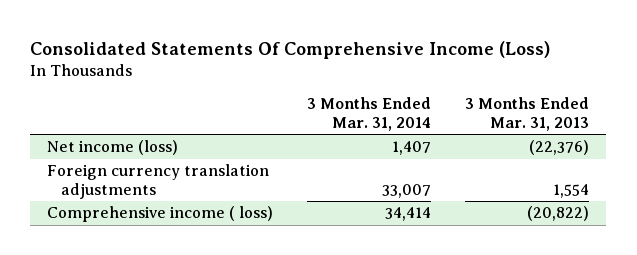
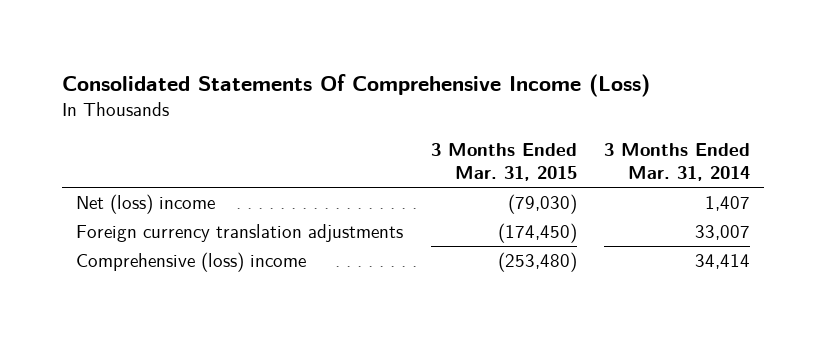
[465,97,590,131] 3 Months Ended Mar. 31, 2013 -> none
none -> [430,142,577,181] 3 Months Ended Mar. 31, 2015
[47,140,179,156] Net income (loss) -> [76,194,216,215] Net (loss) income
[47,206,274,223] Comprehensive income ( loss) -> [76,252,307,273] Comprehensive (loss) income

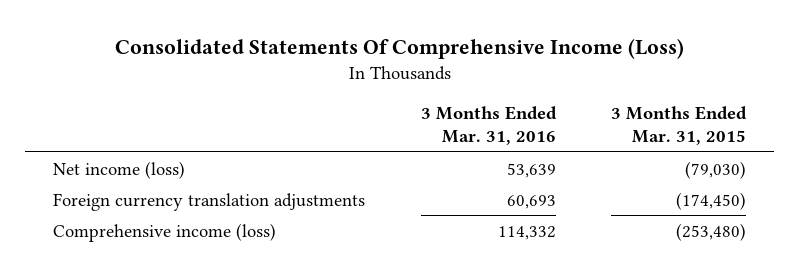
[604,142,751,181] 3 Months Ended Mar. 31, 2014 -> none
none -> [420,106,557,146] 3 Months Ended Mar. 31, 2016
[76,194,216,215] Net (loss) income -> [53,160,186,179] Net income (loss)
[76,252,307,273] Comprehensive (loss) income -> [53,222,277,242] Comprehensive income (loss)

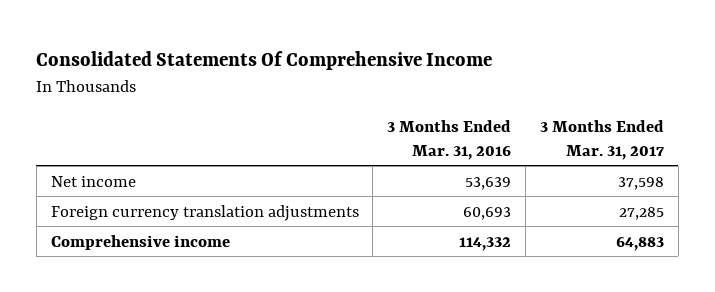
[114,38,684,60] Consolidated Statements Of Comprehensive Income (Loss) -> [36,51,493,71] Consolidated Statements Of Comprehensive Income
[611,106,748,146] 3 Months Ended Mar. 31, 2015 -> none
none -> [540,119,665,160] 3 Months Ended Mar. 31, 2017
[53,160,186,179] Net income (loss) -> [50,175,136,187] Net income
[53,222,277,242] Comprehensive income (loss) -> [50,234,230,250] Comprehensive income

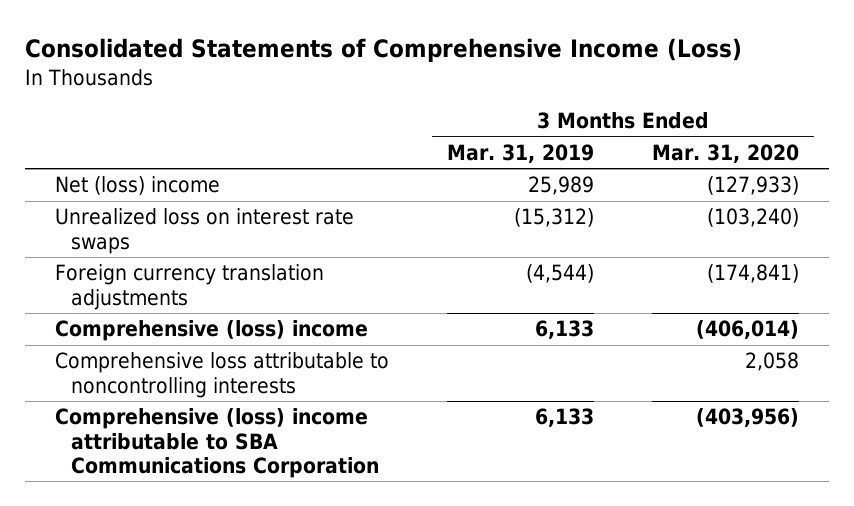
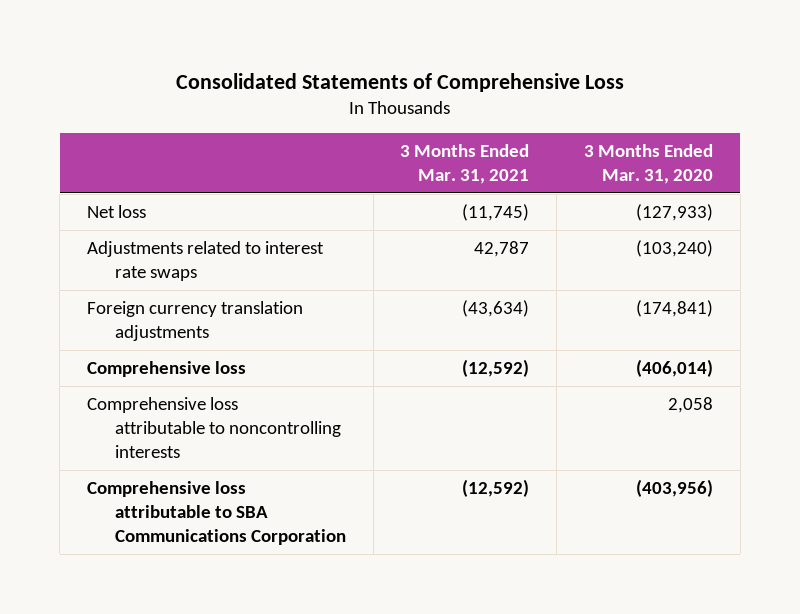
[25,37,743,62] Consolidated Statements of Comprehensive Income (Loss) -> [176,72,625,92] Consolidated Statements of Comprehensive Loss
[446,143,594,163] Mar. 31, 2019 -> none
none -> [400,143,530,184] 3 Months Ended Mar. 31, 2021
[54,176,220,196] Net (loss) income -> [87,204,147,218] Net loss
[54,208,354,254] Unrealized loss on interest rate swaps -> [87,240,325,282] Adjustments related to interest rate swaps
[54,320,368,342] Comprehensive (loss) income -> [87,360,247,377] Comprehensive loss
[54,408,379,479] Comprehensive (loss) income attributable to SBA Communications Corporation -> [87,480,346,546] Comprehensive loss attributable to SBA Communications Corporation

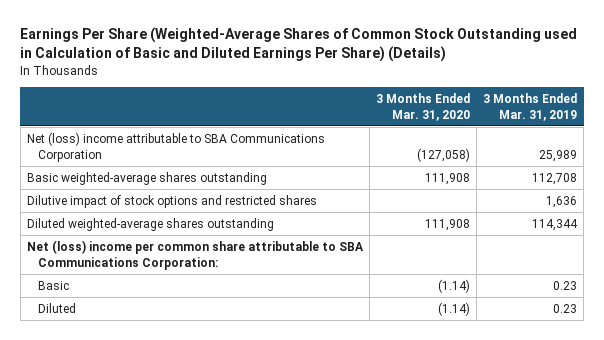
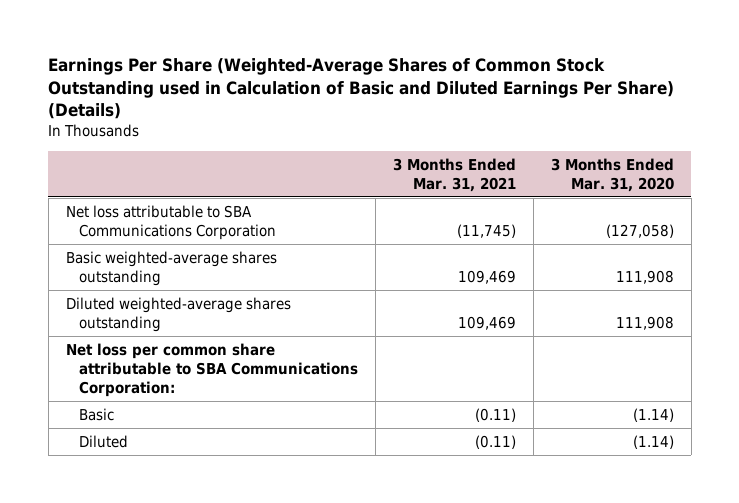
[483,92,578,121] 3 Months Ended Mar. 31, 2019 -> none
none -> [392,157,516,192] 3 Months Ended Mar. 31, 2021
[26,131,325,162] Net (loss) income attributable to SBA Communications Corporation -> [65,204,277,240] Net loss attributable to SBA Communications Corporation
[26,194,317,208] Dilutive impact of stock options and restricted shares -> none
[26,239,364,270] Net (loss) income per common share attributable to SBA Communications Corporation: -> [65,342,359,397] Net loss per common share attributable to SBA Communications Corporation:

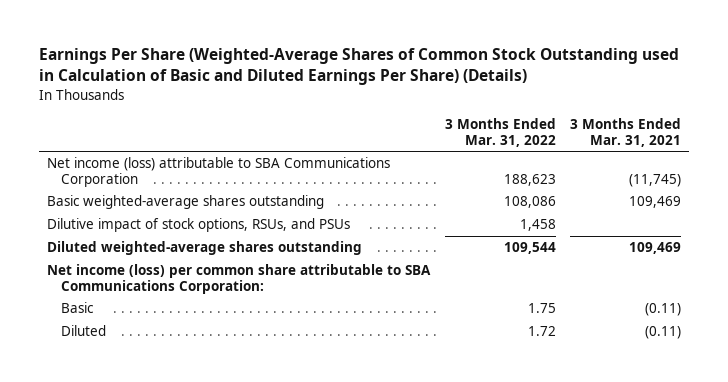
[550,157,674,192] 3 Months Ended Mar. 31, 2020 -> none
none -> [444,118,556,148] 3 Months Ended Mar. 31, 2022
[65,204,277,240] Net loss attributable to SBA Communications Corporation -> [46,157,390,187] Net income (loss) attributable to SBA Communications Corporation
none -> [46,218,350,233] Dilutive impact of stock options, RSUs, and PSUs
[65,342,359,397] Net loss per common share attributable to SBA Communications Corporation: -> [46,264,431,294] Net income (loss) per common share attributable to SBA Communications Corporation:

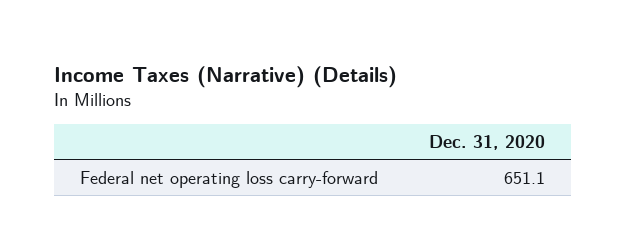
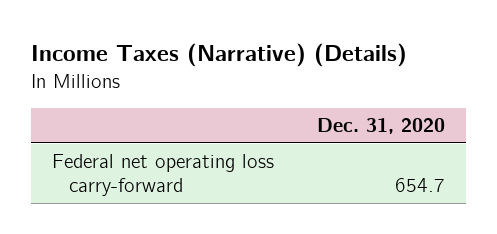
[504,171,546,184] 651.1 -> [394,177,445,192] 654.7

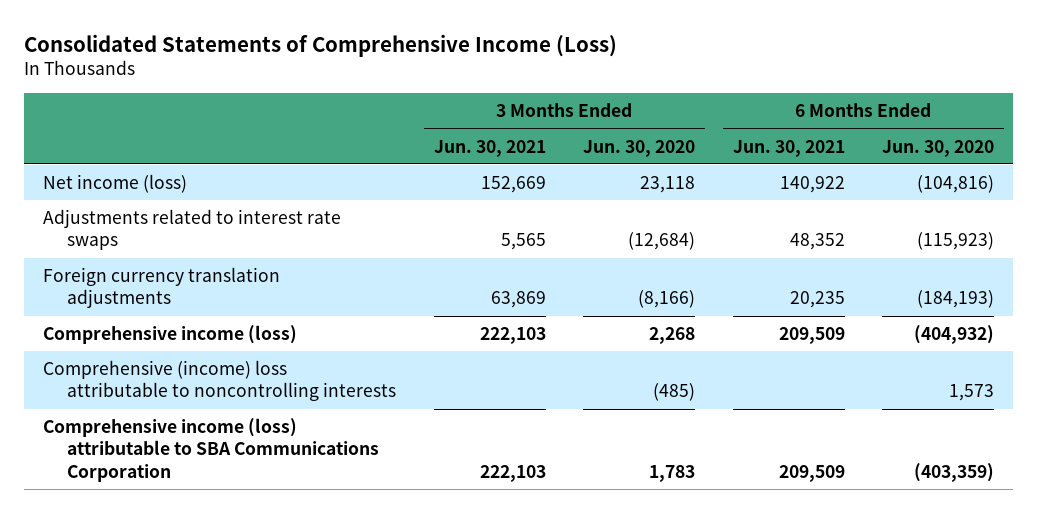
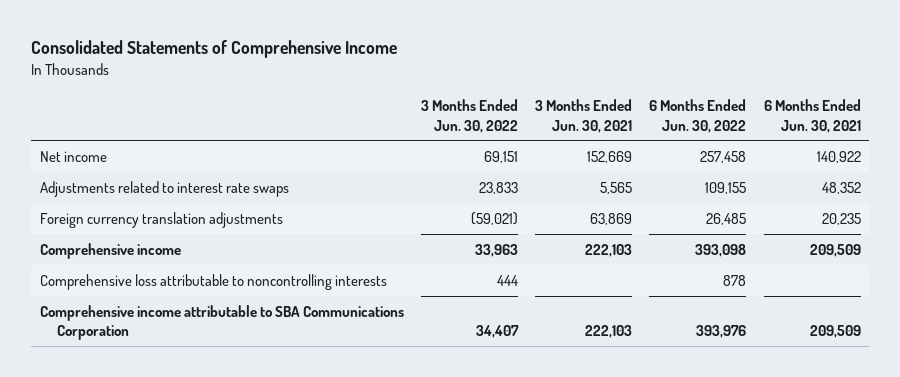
[24,33,618,57] Consolidated Statements of Comprehensive Income (Loss) -> [30,40,397,59] Consolidated Statements of Comprehensive Income
[583,139,696,157] Jun. 30, 2020 -> none
[882,139,995,157] Jun. 30, 2020 -> none
none -> [420,99,518,133] 3 Months Ended Jun. 30, 2022
none -> [649,99,747,133] 6 Months Ended Jun. 30, 2022
[42,174,187,194] Net income (loss) -> [39,150,107,162] Net income
[42,325,297,345] Comprehensive income (loss) -> [39,242,181,259] Comprehensive income
[42,360,397,402] Comprehensive (income) loss attributable to noncontrolling interests -> [39,273,387,290] Comprehensive loss attributable to noncontrolling interests
[42,418,380,482] Comprehensive income (loss) attributable to SBA Communications Corporation -> [39,304,404,341] Comprehensive income attributable to SBA Communications Corporation

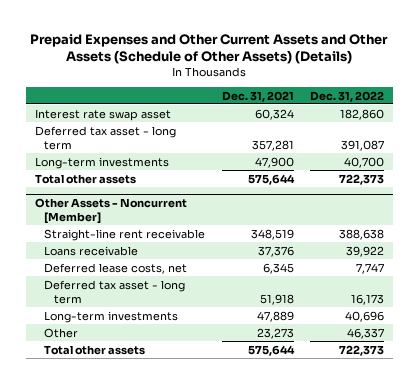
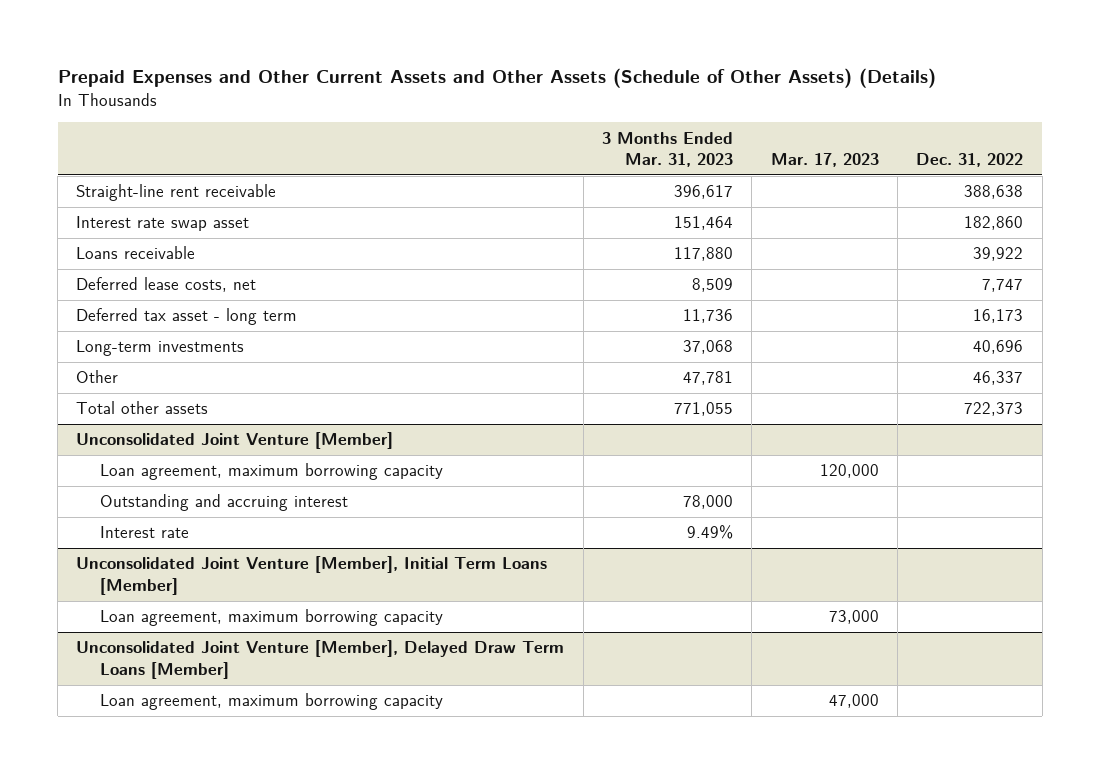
[221,90,294,102] Dec. 31, 2021 -> none
none -> [602,131,734,168] 3 Months Ended Mar. 31, 2023
none -> [770,153,879,168] Mar. 17, 2023
[34,125,176,150] Deferred tax asset - long term -> none
[34,156,169,169] Long-term investments -> none
[34,173,136,184] Total other assets -> none
[34,197,187,224] Other Assets - Noncurrent [Member] -> none
[34,108,171,121] Interest rate swap asset -> [76,216,250,232] Interest rate swap asset
none -> [76,432,394,450] Unconsolidated Joint Venture [Member]
none -> [99,463,443,481] Loan agreement, maximum borrowing capacity
none -> [99,494,348,512] Outstanding and accruing interest
none -> [99,526,189,539] Interest rate
none -> [76,556,548,595] Unconsolidated Joint Venture [Member], Initial Term Loans [Member]
none -> [99,609,443,627] Loan agreement, maximum borrowing capacity
none -> [76,640,565,679] Unconsolidated Joint Venture [Member], Delayed Draw Term Loans [Member]
none -> [99,693,443,711] Loan agreement, maximum borrowing capacity

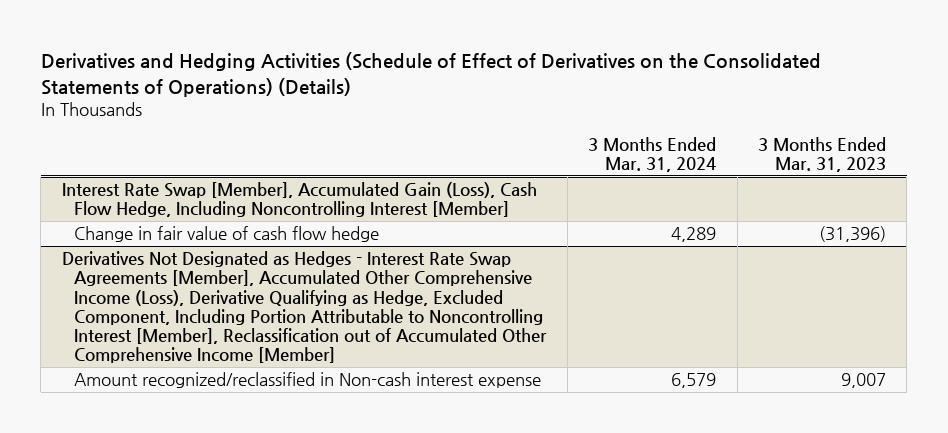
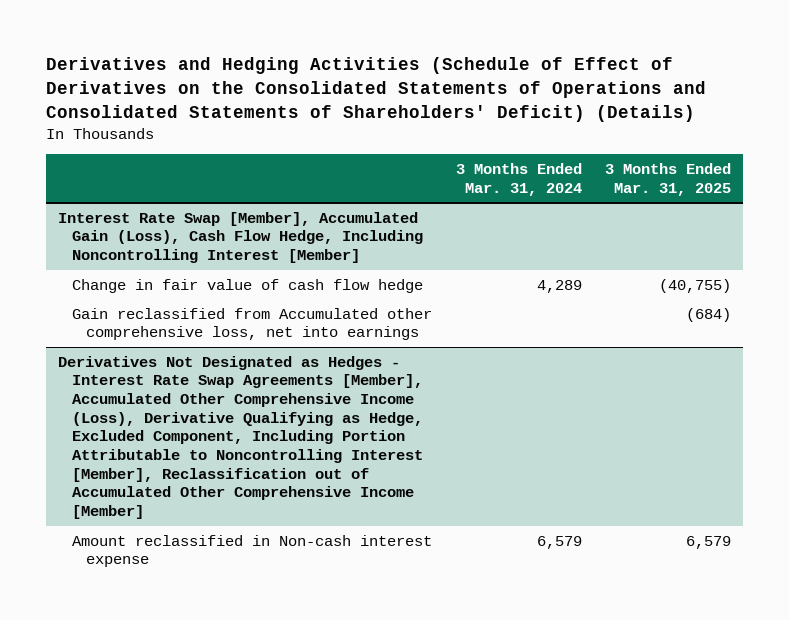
[40,51,821,97] Derivatives and Hedging Activities (Schedule of Effect of Derivatives on the Consolidated Statements of Operations) (Details) -> [46,57,707,123] Derivatives and Hedging Activities (Schedule of Effect of Derivatives on the Consolidated Statements of Operations and Consolidated Statements of Shareholders' Deficit) (Details)
[757,137,886,173] 3 Months Ended Mar. 31, 2023 -> none
none -> [604,163,731,196] 3 Months Ended Mar. 31, 2025
none -> [72,307,433,341] Gain reclassified from Accumulated other comprehensive loss, net into earnings
[74,372,542,389] Amount recognized/reclassified in Non-cash interest expense -> [72,534,433,568] Amount reclassified in Non-cash interest expense

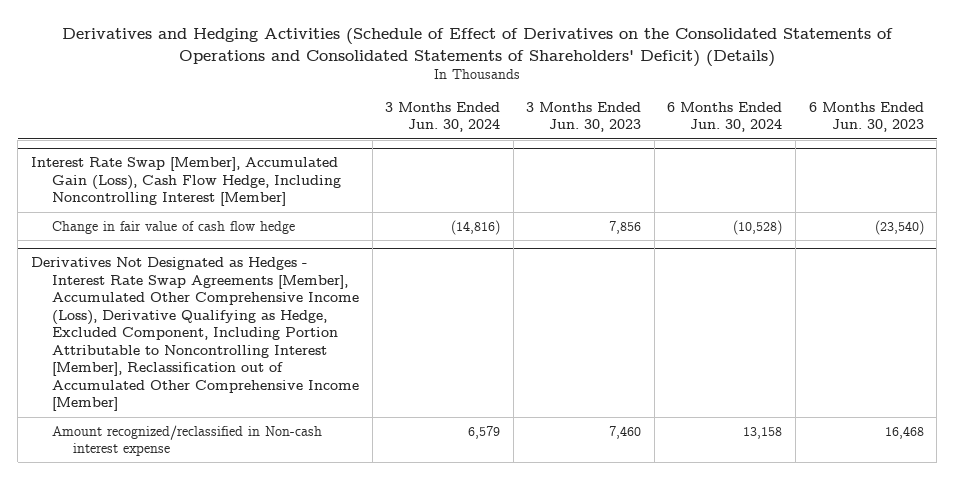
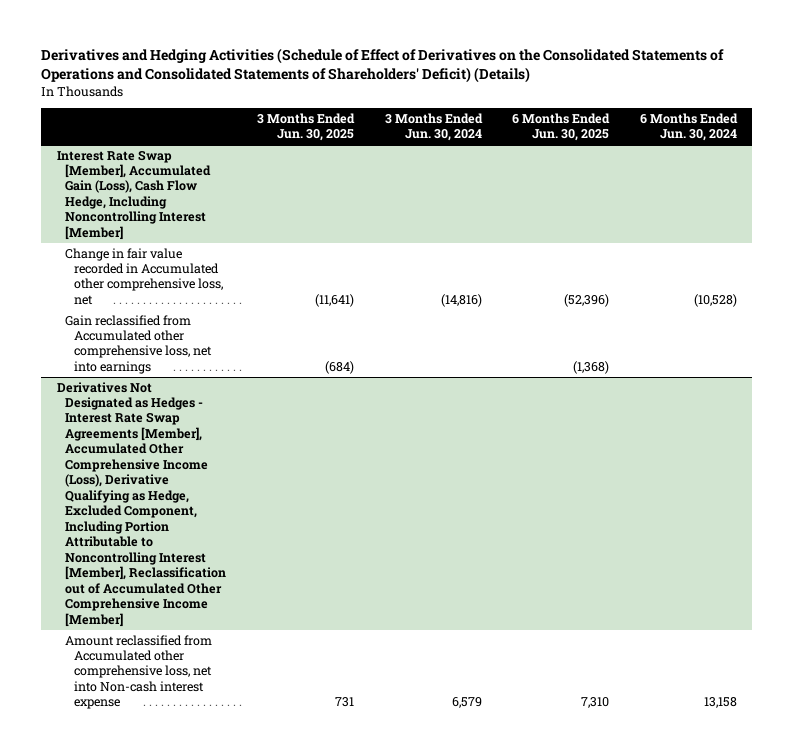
[526,101,642,133] 3 Months Ended Jun. 30, 2023 -> none
[808,101,924,133] 6 Months Ended Jun. 30, 2023 -> none
none -> [257,112,356,142] 3 Months Ended Jun. 30, 2025
none -> [512,112,611,142] 6 Months Ended Jun. 30, 2025
[52,220,296,234] Change in fair value of cash flow hedge -> [65,247,224,305] Change in fair value recorded in Accumulated other comprehensive loss, net
none -> [65,314,213,374] Gain reclassified from Accumulated other comprehensive loss, net into earnings
[52,424,323,457] Amount recognized/reclassified in Non-cash interest expense -> [65,634,213,710] Amount reclassified from Accumulated other comprehensive loss, net into Non-cash interest expense

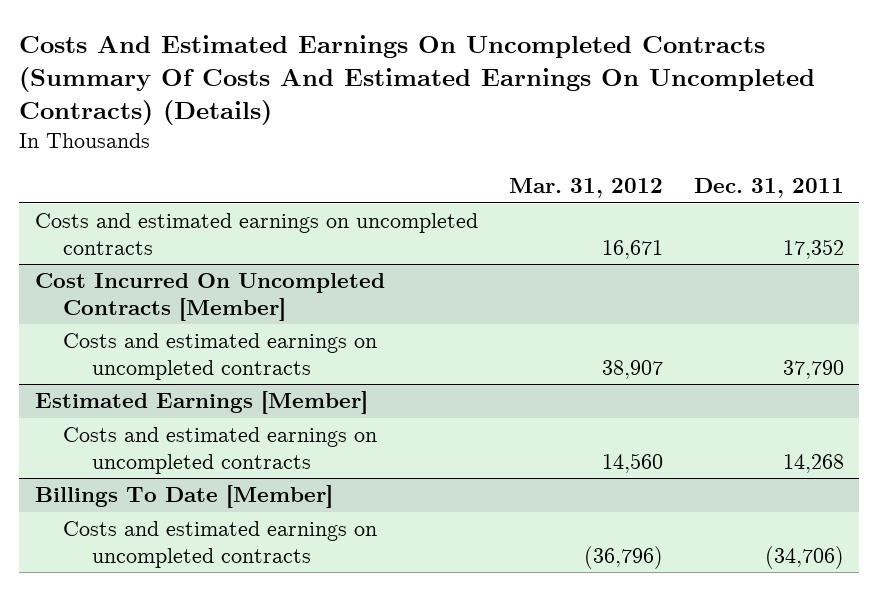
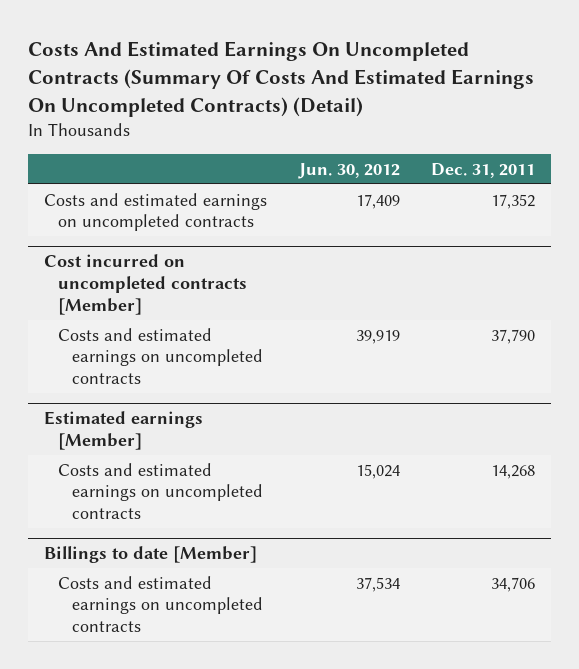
[19,34,816,125] Costs And Estimated Earnings On Uncompleted Contracts (Summary Of Costs And Estimated Earnings On Uncompleted Contracts) (Details) -> [28,41,535,117] Costs And Estimated Earnings On Uncompleted Contracts (Summary Of Costs And Estimated Earnings On Uncompleted Contracts) (Detail)
[508,178,663,199] Mar. 31, 2012 -> none
none -> [297,162,400,179] Jun. 30, 2012
[34,273,385,321] Cost Incurred On Uncompleted Contracts [Member] -> [43,254,247,315] Cost incurred on uncompleted contracts [Member]
[34,391,368,415] Estimated Earnings [Member] -> [43,411,203,450] Estimated earnings [Member]
[34,485,333,509] Billings To Date [Member] -> [43,546,257,564] Billings to date [Member]
[764,545,844,569] (34,706) -> [491,576,536,592] 34,706

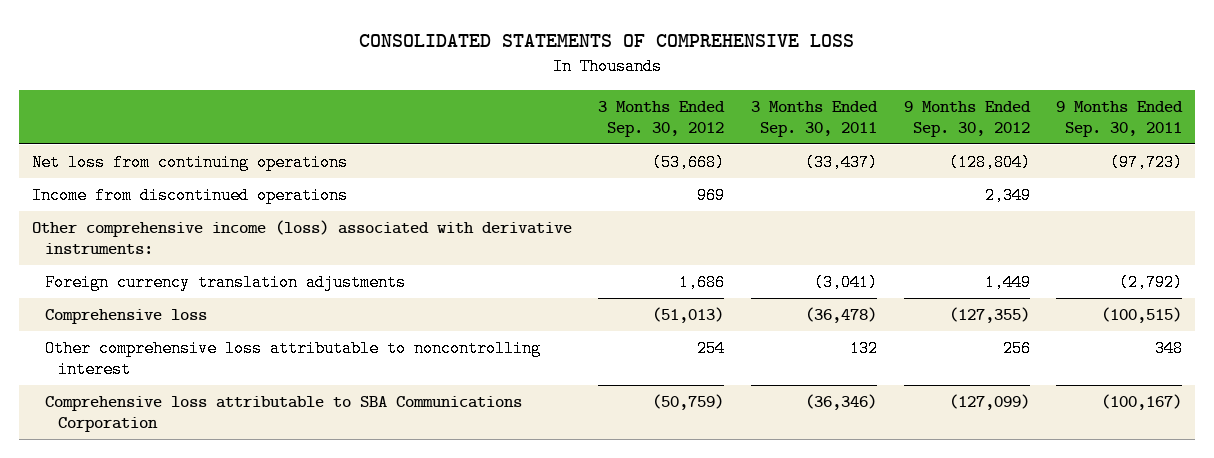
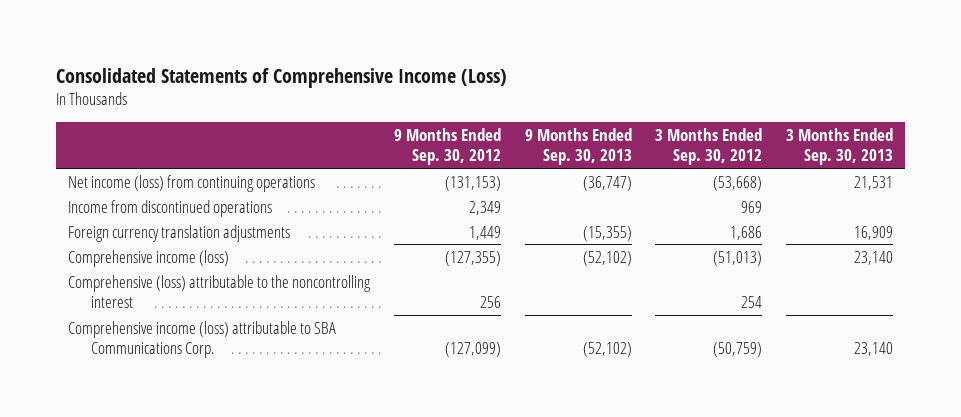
[358,33,854,47] CONSOLIDATED STATEMENTS OF COMPREHENSIVE LOSS -> [56,67,508,88] Consolidated Statements of Comprehensive Income (Loss)
[750,100,878,137] 3 Months Ended Sep. 30, 2011 -> none
[1056,100,1184,137] 9 Months Ended Sep. 30, 2011 -> none
none -> [524,128,632,166] 9 Months Ended Sep. 30, 2013
none -> [786,128,894,166] 3 Months Ended Sep. 30, 2013
[31,153,348,171] Net loss from continuing operations -> [68,174,316,192] Net income (loss) from continuing operations
[948,153,1031,171] (128,804) -> [444,175,501,191] (131,153)
[31,219,572,255] Other comprehensive income (loss) associated with derivative instruments: -> none
[44,308,207,324] Comprehensive loss -> [68,249,230,267] Comprehensive income (loss)
[44,339,541,379] Other comprehensive loss attributable to noncontrolling interest -> [68,274,372,308] Comprehensive (loss) attributable to the noncontrolling interest
[44,395,522,433] Comprehensive loss attributable to SBA Communications Corporation -> [68,320,337,358] Comprehensive income (loss) attributable to SBA Communications Corp.

